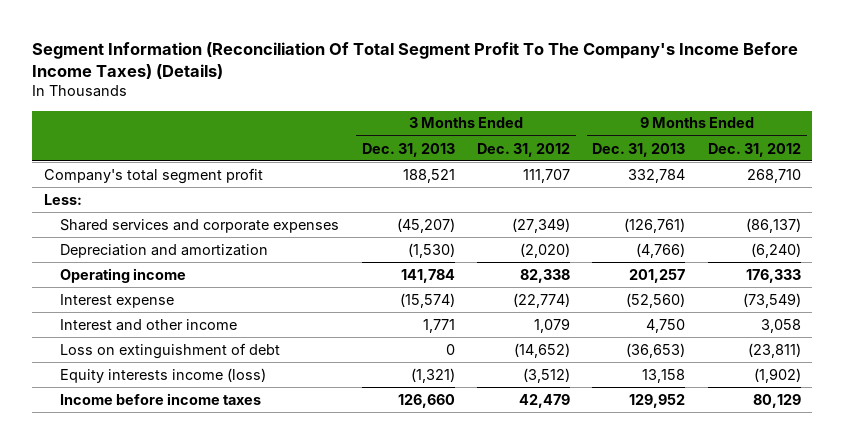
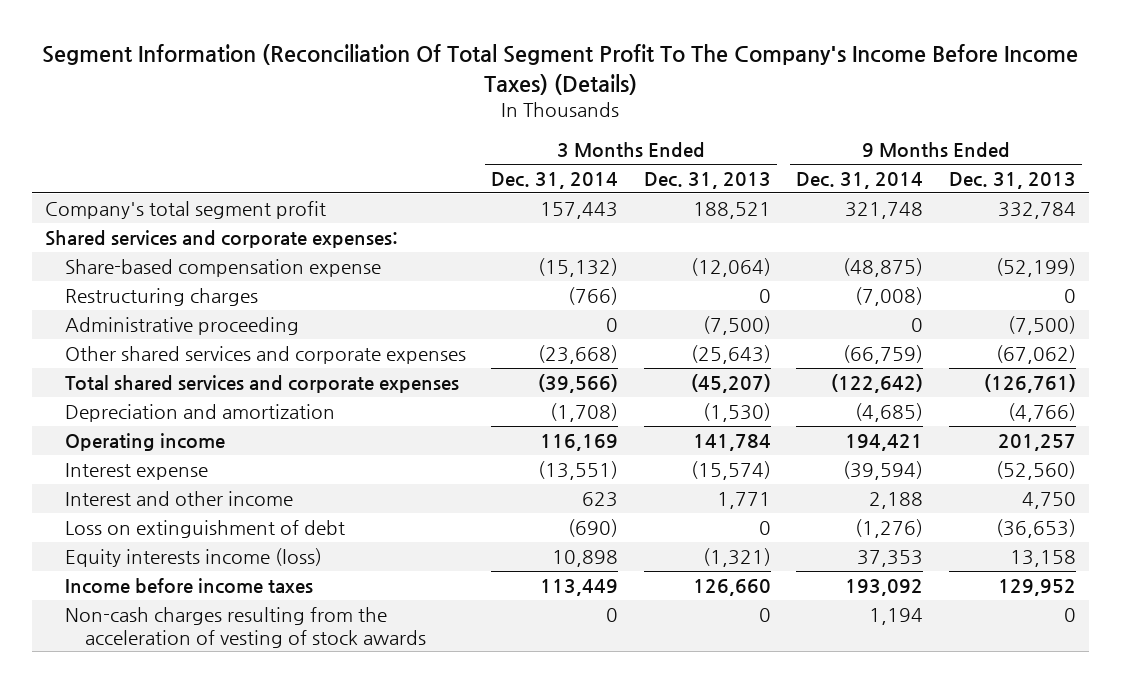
[477,142,571,157] Dec. 31, 2012 -> none
[707,142,801,157] Dec. 31, 2012 -> none
none -> [491,172,619,190] Dec. 31, 2014
none -> [796,172,924,190] Dec. 31, 2014
[43,193,82,205] Less: -> none
none -> [44,230,398,249] Shared services and corporate expenses:
none -> [64,259,381,278] Share-based compensation expense
none -> [64,288,258,307] Restructuring charges
none -> [64,317,299,336] Administrative proceeding
none -> [64,346,466,365] Other shared services and corporate expenses
[60,218,340,233] Shared services and corporate expenses -> [64,375,459,394] Total shared services and corporate expenses
none -> [64,607,426,648] Non-cash charges resulting from the acceleration of vesting of stock awards

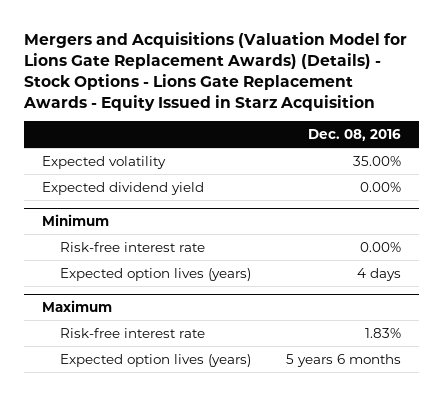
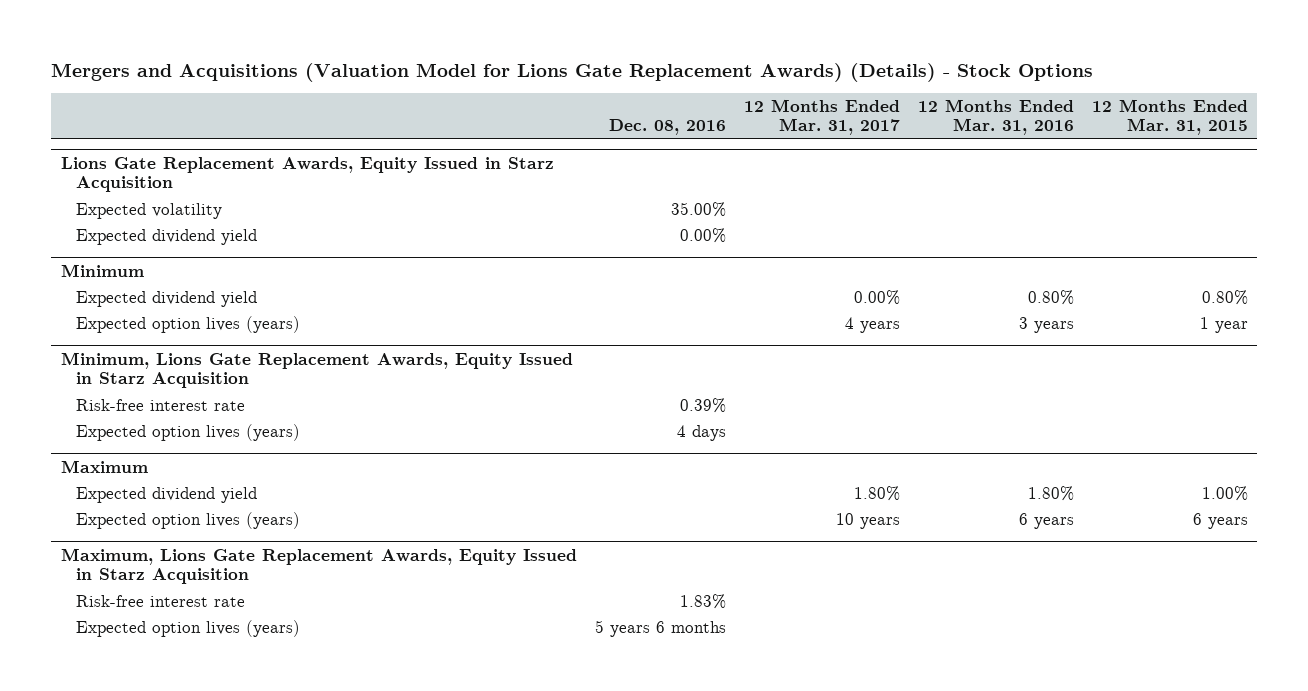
[22,31,407,111] Mergers and Acquisitions (Valuation Model for Lions Gate Replacement Awards) (Details) - Stock Options - Lions Gate Replacement Awards - Equity Issued in Starz Acquisition -> [51,62,1094,82] Mergers and Acquisitions (Valuation Model for Lions Gate Replacement Awards) (Details) - Stock Options
none -> [743,98,900,136] 12 Months Ended Mar. 31, 2017
none -> [917,98,1074,136] 12 Months Ended Mar. 31, 2016
none -> [1091,98,1248,136] 12 Months Ended Mar. 31, 2015
none -> [60,156,554,193] Lions Gate Replacement Awards, Equity Issued in Starz Acquisition
none -> [75,290,257,307] Expected dividend yield
none -> [75,315,300,333] Expected option lives (years)
none -> [60,351,573,389] Minimum, Lions Gate Replacement Awards, Equity Issued in Starz Acquisition
[360,241,402,252] 0.00% -> [679,397,726,413] 0.39%
none -> [75,486,257,503] Expected dividend yield
none -> [75,511,300,529] Expected option lives (years)
none -> [60,547,577,585] Maximum, Lions Gate Replacement Awards, Equity Issued in Starz Acquisition

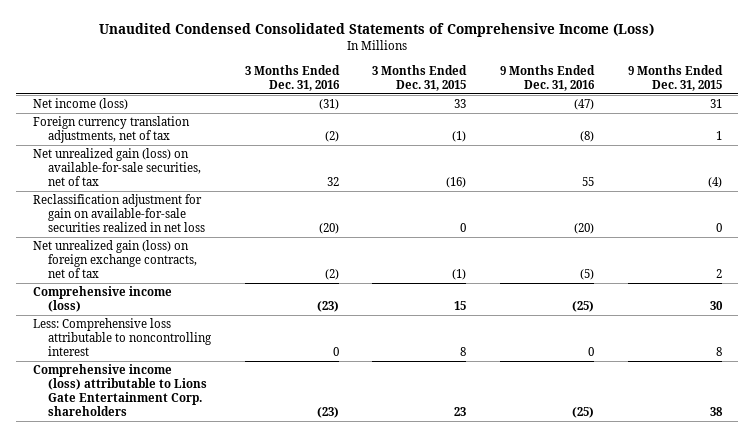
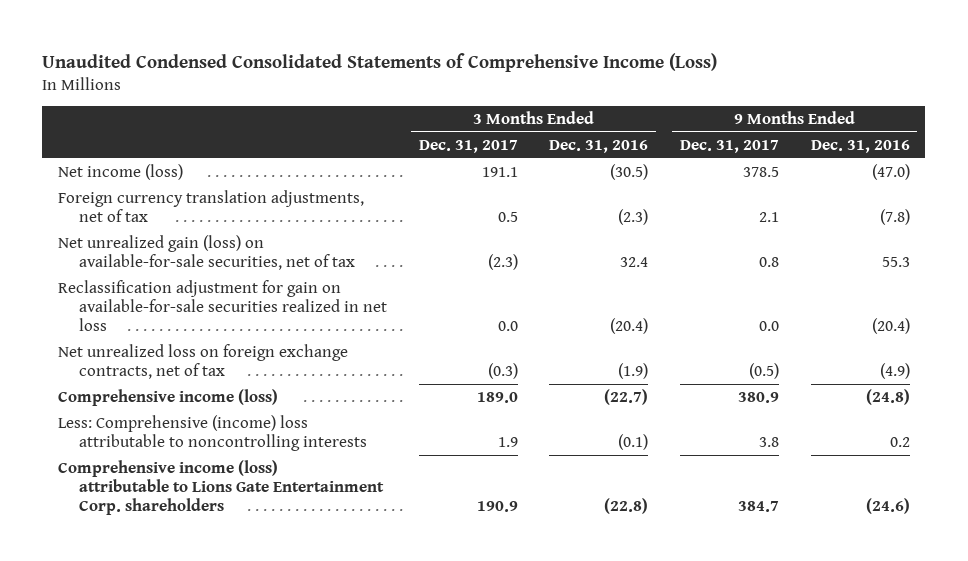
[372,64,468,91] 3 Months Ended Dec. 31, 2015 -> none
[627,64,723,91] 9 Months Ended Dec. 31, 2015 -> none
none -> [418,139,518,153] Dec. 31, 2017
none -> [679,139,779,153] Dec. 31, 2017
[318,99,339,111] (31) -> [610,163,649,180] (30.5)
[573,99,594,111] (47) -> [871,163,910,180] (47.0)
[324,131,339,143] (2) -> [618,209,649,226] (2.3)
[579,131,594,143] (8) -> [879,209,910,226] (7.8)
[326,176,339,186] 32 -> [620,257,649,268] 32.4
[581,176,594,186] 55 -> [881,257,910,268] 55.3
[318,222,339,234] (20) -> [610,318,649,335] (20.4)
[573,222,594,234] (20) -> [871,318,910,335] (20.4)
[33,240,198,278] Net unrealized gain (loss) on foreign exchange contracts, net of tax -> [58,343,349,380] Net unrealized loss on foreign exchange contracts, net of tax
[324,268,339,280] (2) -> [618,363,649,380] (1.9)
[579,268,594,280] (5) -> [879,363,910,380] (4.9)
[316,301,339,313] (23) -> [604,388,649,405] (22.7)
[571,301,594,313] (25) -> [865,388,910,405] (24.8)
[33,318,213,356] Less: Comprehensive loss attributable to noncontrolling interest -> [58,414,368,452] Less: Comprehensive (income) loss attributable to noncontrolling interests
[332,346,339,356] 0 -> [618,434,649,451] (0.1)
[587,346,594,356] 0 -> [889,437,910,448] 0.2
[316,406,339,418] (23) -> [604,498,649,515] (22.8)
[571,406,594,418] (25) -> [865,498,910,515] (24.6)

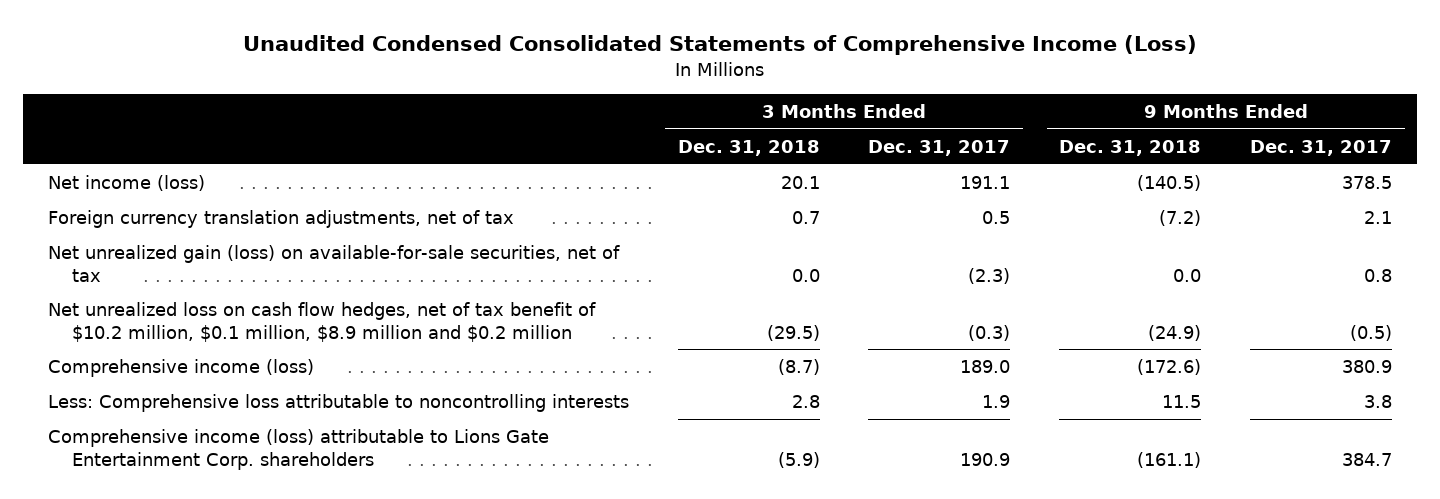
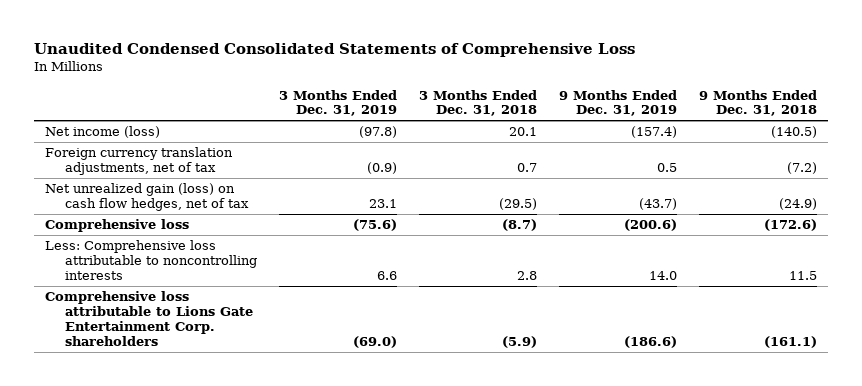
[242,35,1197,56] Unaudited Condensed Consolidated Statements of Comprehensive Income (Loss) -> [33,42,635,57] Unaudited Condensed Consolidated Statements of Comprehensive Loss
[868,139,1011,156] Dec. 31, 2017 -> none
[1250,139,1393,156] Dec. 31, 2017 -> none
none -> [279,89,398,117] 3 Months Ended Dec. 31, 2019
none -> [559,89,678,117] 9 Months Ended Dec. 31, 2019
[47,245,620,282] Net unrealized gain (loss) on available-for-sale securities, net of tax -> none
[47,302,596,342] Net unrealized loss on cash flow hedges, net of tax benefit of $10.2 million, $0.1 million, $8.9 million and $0.2 million -> [44,183,250,212] Net unrealized gain (loss) on cash flow hedges, net of tax
[47,359,314,378] Comprehensive income (loss) -> [44,219,189,233] Comprehensive loss
[47,429,549,470] Comprehensive income (loss) attributable to Lions Gate Entertainment Corp. shareholders -> [44,291,254,346] Comprehensive loss attributable to Lions Gate Entertainment Corp. shareholders

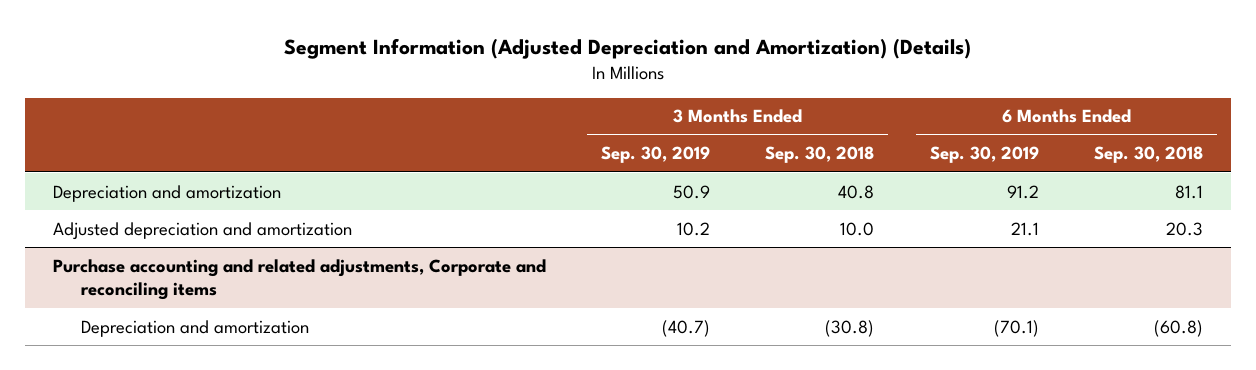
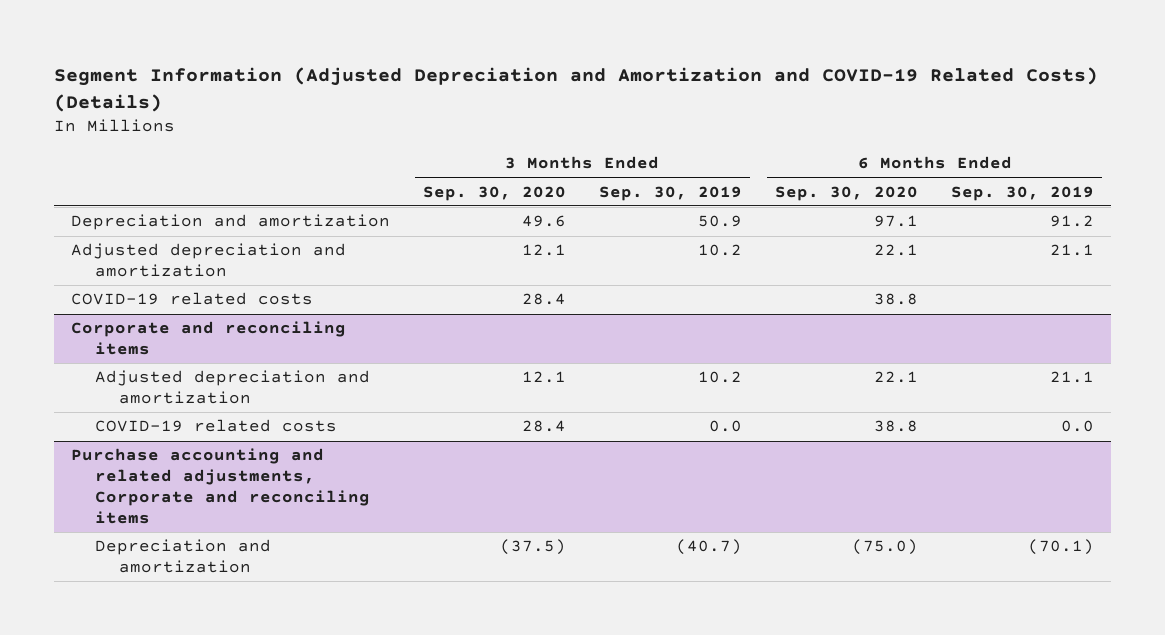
[283,37,971,59] Segment Information (Adjusted Depreciation and Amortization) (Details) -> [54,67,1099,112] Segment Information (Adjusted Depreciation and Amortization and COVID-19 Related Costs) (Details)
[765,146,875,164] Sep. 30, 2018 -> none
[1094,146,1204,164] Sep. 30, 2018 -> none
none -> [422,185,566,201] Sep. 30, 2020
none -> [775,185,919,201] Sep. 30, 2020
none -> [70,292,313,306] COVID-19 related costs
none -> [70,321,346,356] Corporate and reconciling items
none -> [94,370,370,405] Adjusted depreciation and amortization
none -> [94,419,337,433] COVID-19 related costs

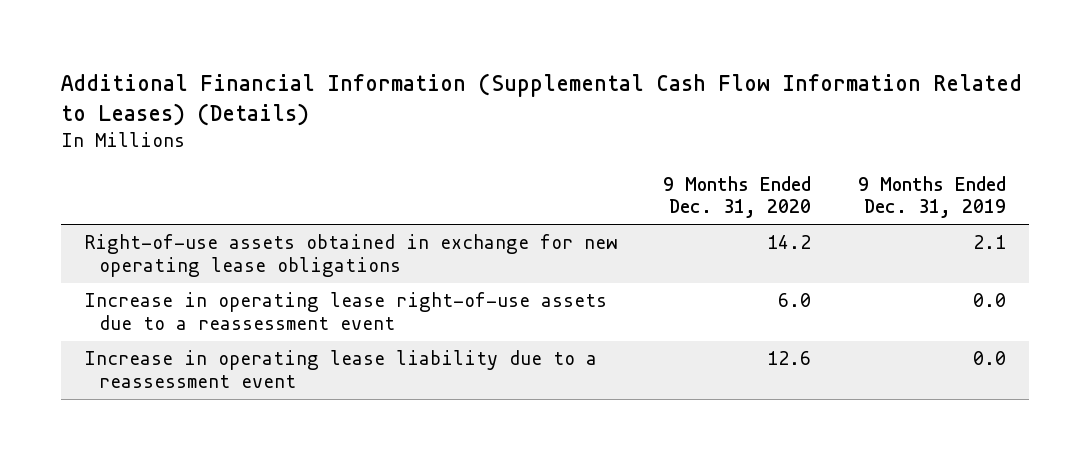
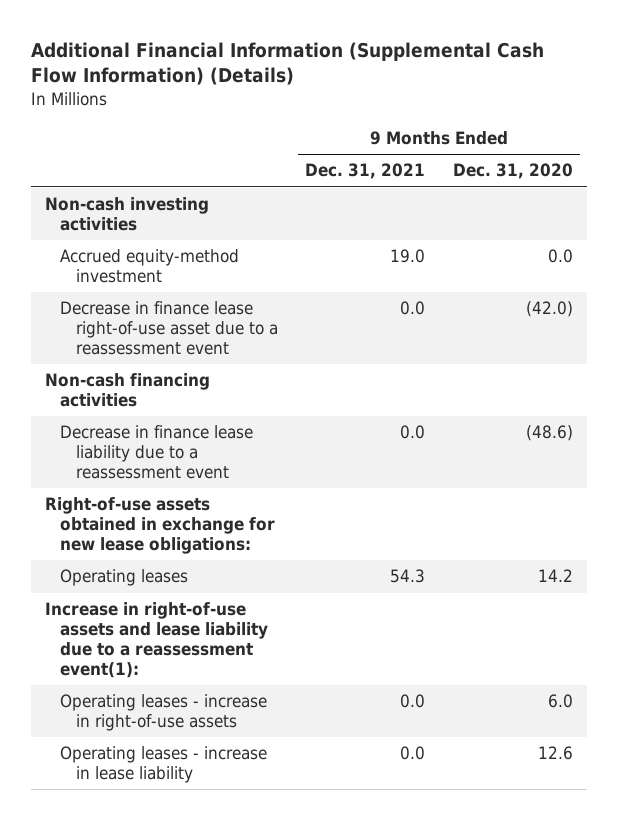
[61,73,1023,127] Additional Financial Information (Supplemental Cash Flow Information Related to Leases) (Details) -> [30,41,544,86] Additional Financial Information (Supplemental Cash Flow Information) (Details)
[857,175,1006,219] 9 Months Ended Dec. 31, 2019 -> none
none -> [305,163,426,180] Dec. 31, 2021
none -> [44,197,209,232] Non-cash investing activities
none -> [60,249,240,284] Accrued equity-method investment
none -> [60,301,278,356] Decrease in finance lease right-of-use asset due to a reassessment event
none -> [44,373,210,408] Non-cash financing activities
none -> [60,425,254,480] Decrease in finance lease liability due to a reassessment event
none -> [44,497,276,555] Right-of-use assets obtained in exchange for new lease obligations:
[84,234,618,277] Right-of-use assets obtained in exchange for new operating lease obligations -> [60,569,189,587] Operating leases
none -> [44,602,269,678] Increase in right-of-use assets and lease liability due to a reassessment event(1):
[84,292,608,330] Increase in operating lease right-of-use assets due to a reassessment event -> [60,694,268,732] Operating leases - increase in right-of-use assets
[84,350,598,388] Increase in operating lease liability due to a reassessment event -> [60,746,268,784] Operating leases - increase in lease liability

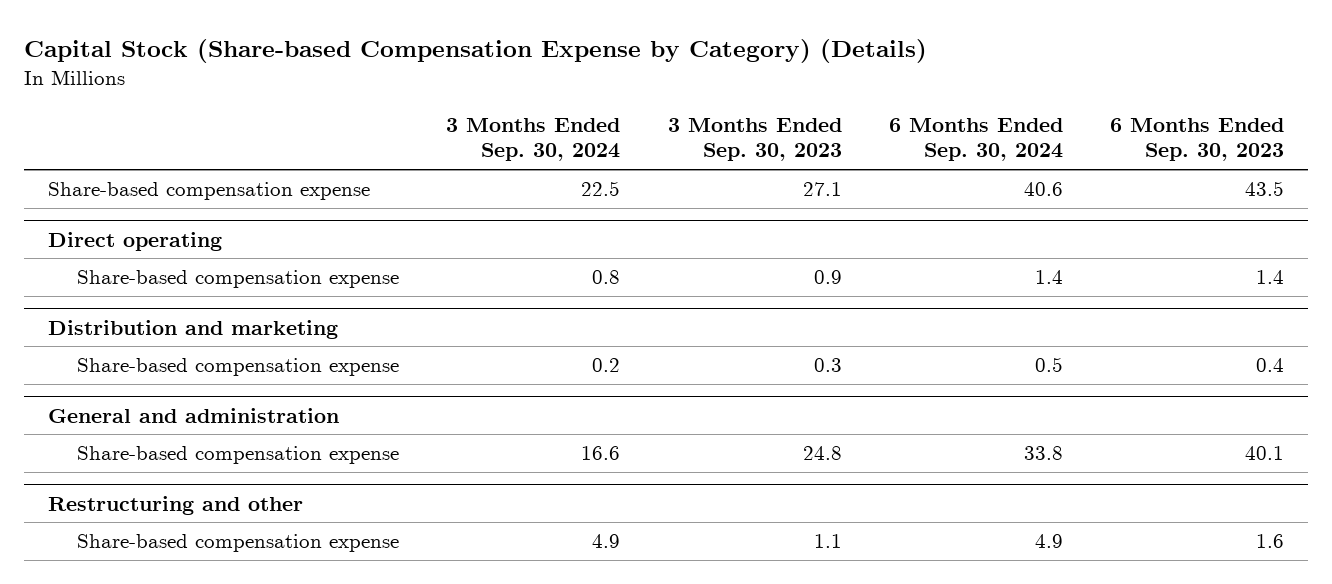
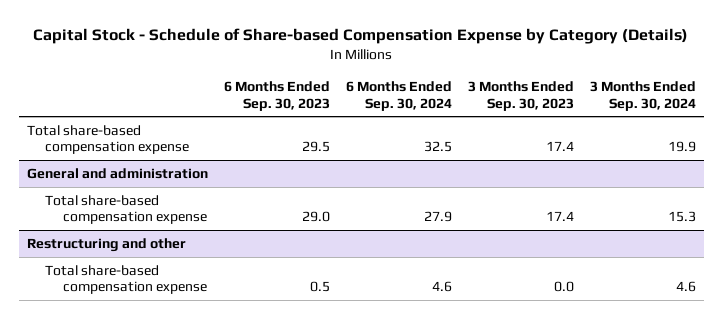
[24,38,928,63] Capital Stock (Share-based Compensation Expense by Category) (Details) -> [33,28,689,45] Capital Stock - Schedule of Share-based Compensation Expense by Category (Details)
[47,231,222,251] Direct operating -> none
[76,270,399,289] Share-based compensation expense -> none
[47,319,338,339] Distribution and marketing -> none
[76,358,399,377] Share-based compensation expense -> none
[47,182,370,201] Share-based compensation expense -> [26,124,189,155] Total share-based compensation expense
[581,181,621,197] 22.5 -> [668,141,697,153] 19.9
[802,182,842,197] 27.1 -> [546,141,575,152] 17.4
[1023,182,1063,197] 40.6 -> [423,141,452,153] 32.5
[1245,181,1285,197] 43.5 -> [301,141,330,153] 29.5
[76,446,399,465] Share-based compensation expense -> [44,194,208,225] Total share-based compensation expense
[581,446,621,461] 16.6 -> [668,211,697,223] 15.3
[802,446,842,461] 24.8 -> [546,211,575,222] 17.4
[1023,446,1063,461] 33.8 -> [423,211,452,223] 27.9
[1245,446,1285,461] 40.1 -> [301,211,330,223] 29.0
[76,534,399,553] Share-based compensation expense -> [44,264,208,295] Total share-based compensation expense
[592,534,621,549] 4.9 -> [676,281,697,293] 4.6
[813,534,842,549] 1.1 -> [554,281,575,293] 0.0
[1034,534,1063,549] 4.9 -> [431,281,452,293] 4.6
[1256,534,1285,549] 1.6 -> [309,281,330,293] 0.5

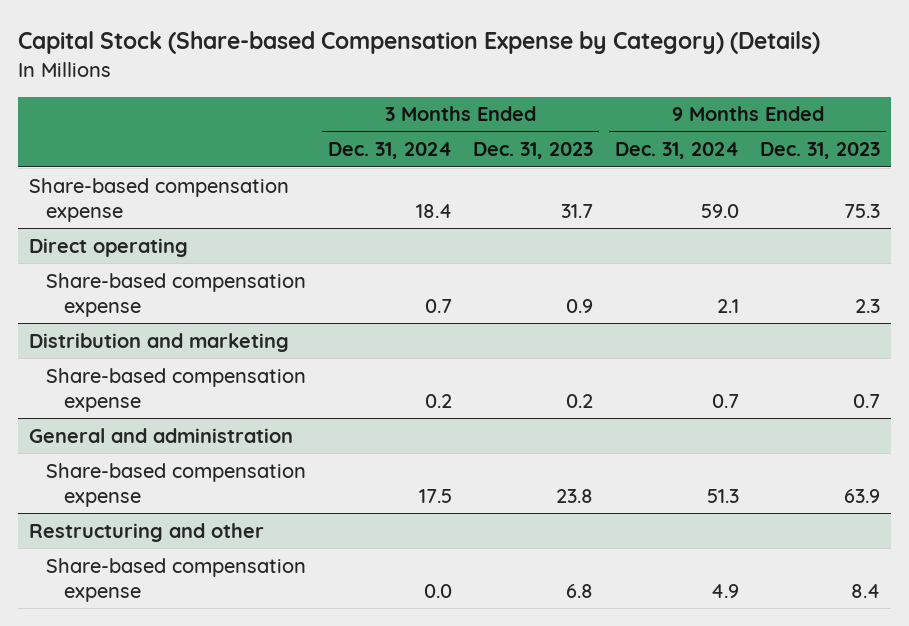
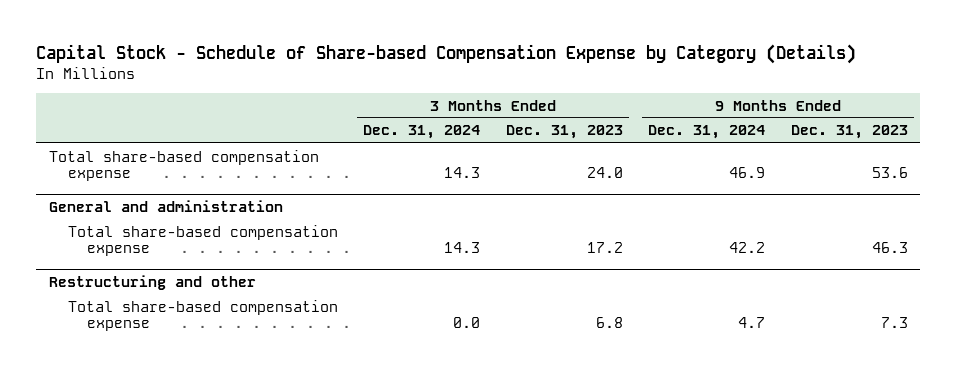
[17,31,820,55] Capital Stock (Share-based Compensation Expense by Category) (Details) -> [36,43,857,64] Capital Stock - Schedule of Share-based Compensation Expense by Category (Details)
[28,237,188,257] Direct operating -> none
[46,272,307,317] Share-based compensation expense -> none
[28,332,289,352] Distribution and marketing -> none
[46,367,307,412] Share-based compensation expense -> none
[28,177,289,222] Share-based compensation expense -> [49,149,320,182] Total share-based compensation expense
[415,203,452,218] 18.4 -> [444,167,481,179] 14.3
[561,203,594,218] 31.7 -> [586,167,623,179] 24.0
[700,203,739,218] 59.0 -> [729,167,766,179] 46.9
[844,203,881,218] 75.3 -> [871,167,908,179] 53.6
[46,462,307,507] Share-based compensation expense -> [67,224,338,257] Total share-based compensation expense
[418,488,452,503] 17.5 -> [444,242,481,254] 14.3
[556,488,594,503] 23.8 -> [586,242,623,254] 17.2
[706,488,739,503] 51.3 -> [729,242,766,254] 42.2
[844,488,881,503] 63.9 -> [871,242,908,254] 46.3
[46,557,307,602] Share-based compensation expense -> [67,299,338,332] Total share-based compensation expense
[710,583,739,598] 4.9 -> [738,317,766,329] 4.7
[851,583,881,598] 8.4 -> [880,317,908,329] 7.3

